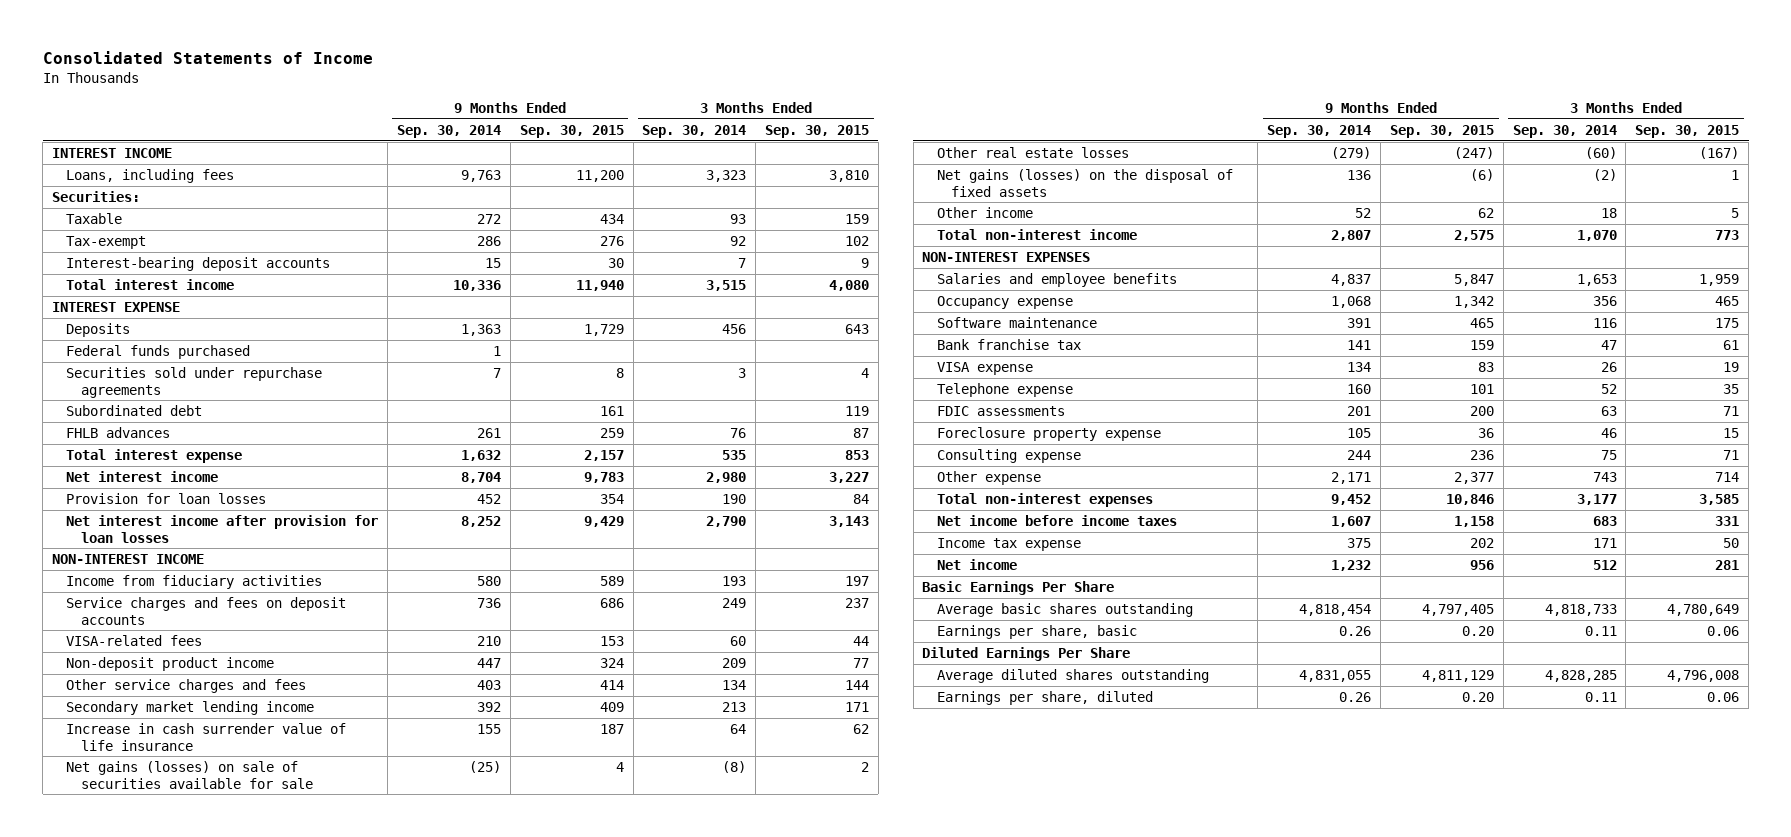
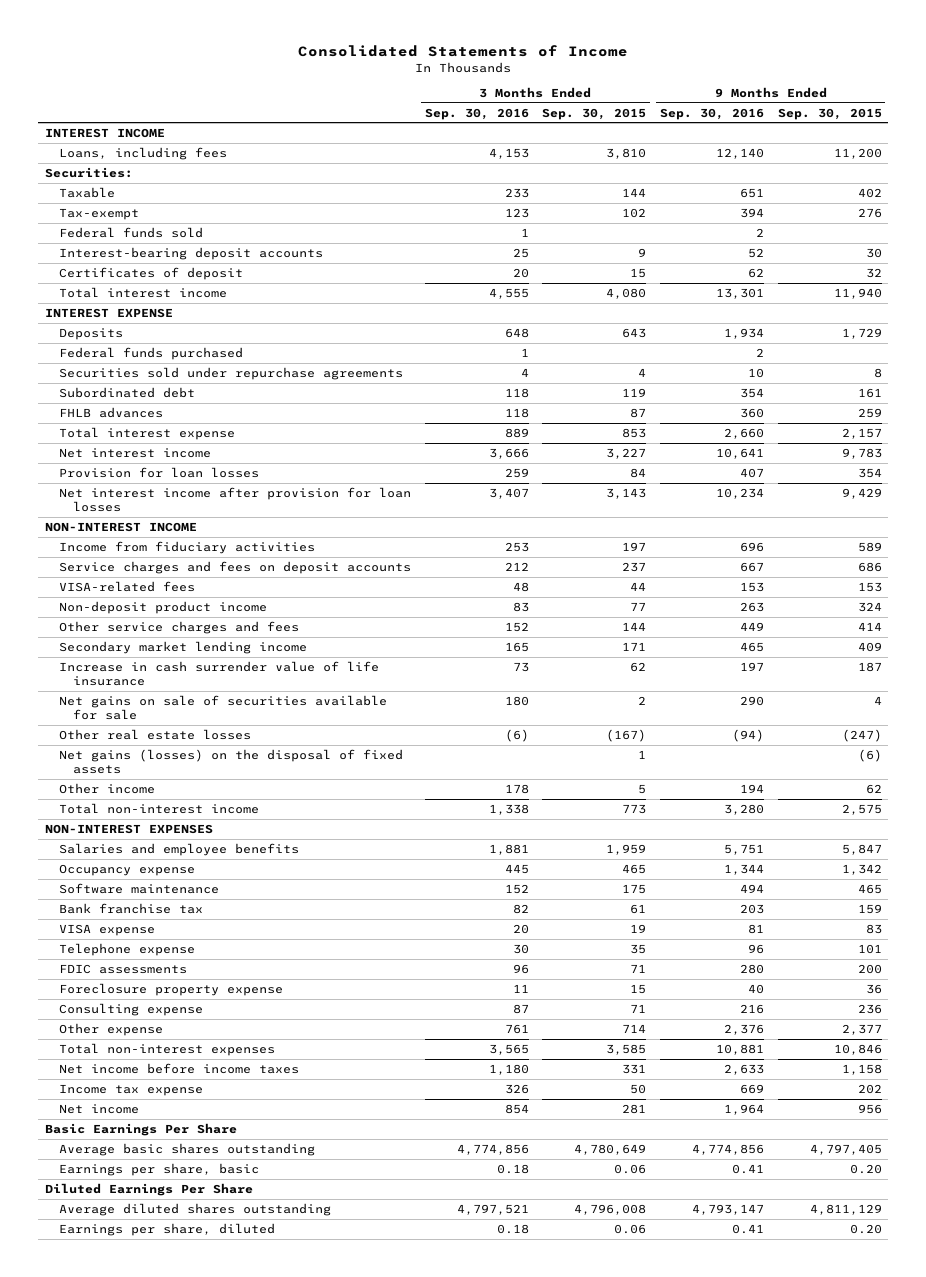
[397,124,502,138] Sep. 30, 2014 -> none
[642,124,747,138] Sep. 30, 2014 -> none
none -> [424,107,529,120] Sep. 30, 2016
none -> [659,107,764,120] Sep. 30, 2016
[599,213,624,224] 434 -> [857,187,882,198] 402
[845,213,870,224] 159 -> [622,187,647,197] 144
none -> [58,226,203,238] Federal funds sold
none -> [58,266,243,280] Certificates of deposit
[66,760,313,789] Net gains (losses) on sale of securities available for sale -> [58,694,387,720] Net gains on sale of securities available for sale

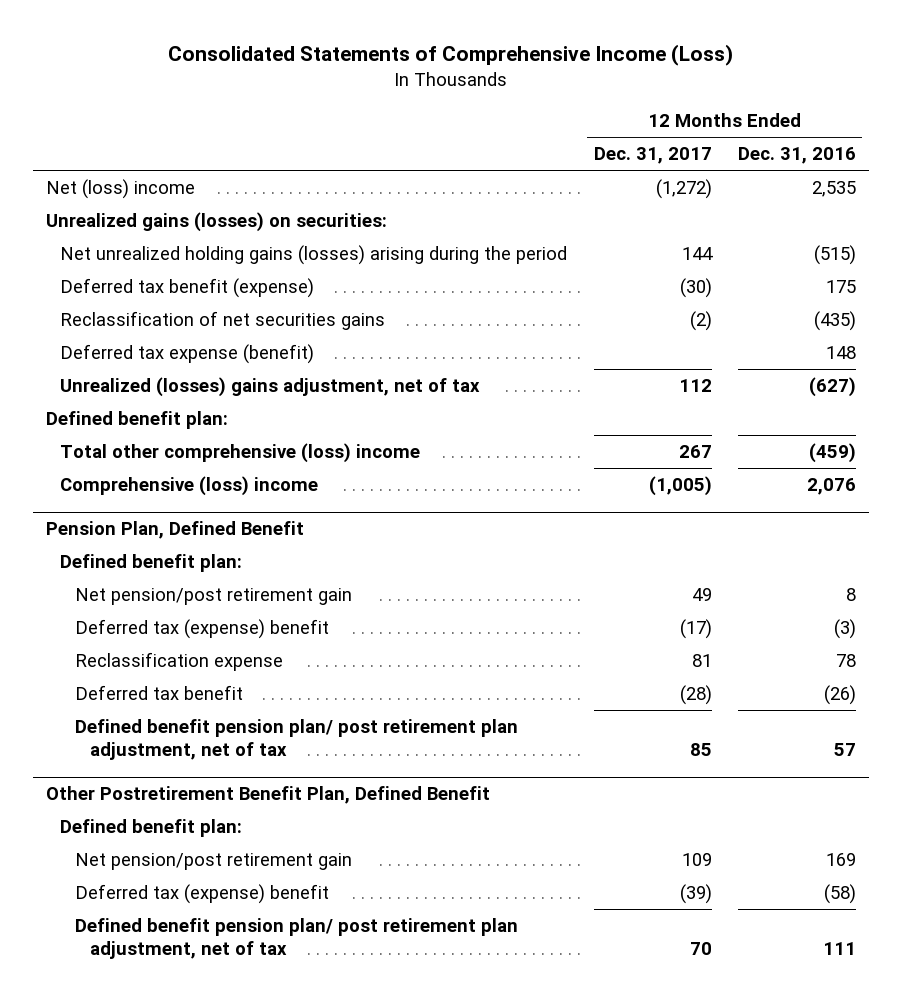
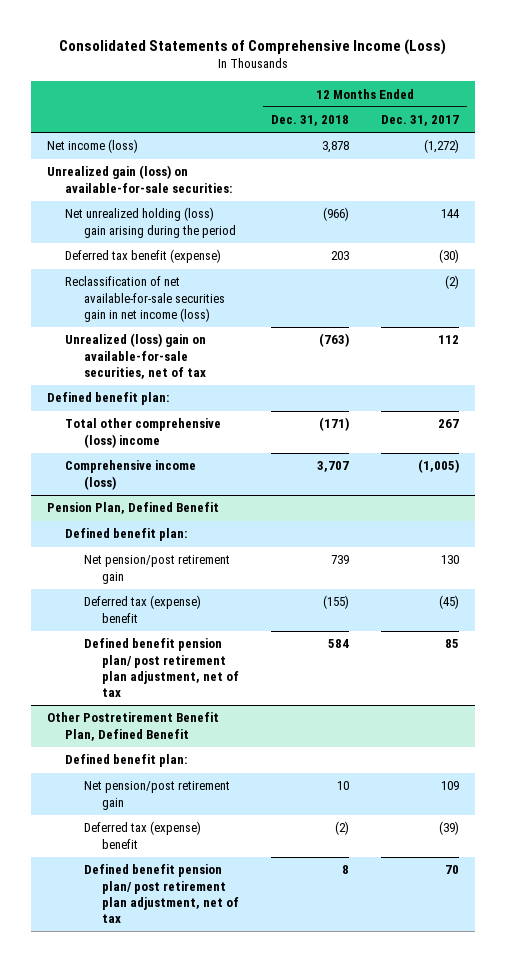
[737,147,856,165] Dec. 31, 2016 -> none
none -> [271,115,350,127] Dec. 31, 2018
[45,179,195,200] Net (loss) income -> [47,139,139,154] Net income (loss)
[45,212,387,233] Unrealized gains (losses) on securities: -> [47,165,233,193] Unrealized gain (loss) on available-for-sale securities:
[60,245,568,266] Net unrealized holding gains (losses) arising during the period -> [65,207,236,238] Net unrealized holding (loss) gain arising during the period
[60,344,315,365] Deferred tax expense (benefit) -> none
[60,311,386,331] Reclassification of net securities gains -> [65,276,225,322] Reclassification of net available-for-sale securities gain in net income (loss)
[60,377,481,398] Unrealized (losses) gains adjustment, net of tax -> [65,333,207,379] Unrealized (loss) gain on available-for-sale securities, net of tax
[60,476,319,497] Comprehensive (loss) income -> [65,460,197,490] Comprehensive income (loss)
[75,652,284,672] Reclassification expense -> none
[75,685,244,701] Deferred tax benefit -> none
[691,588,712,602] 49 -> [441,555,460,565] 130
[679,619,712,640] (17) -> [439,595,460,610] (45)

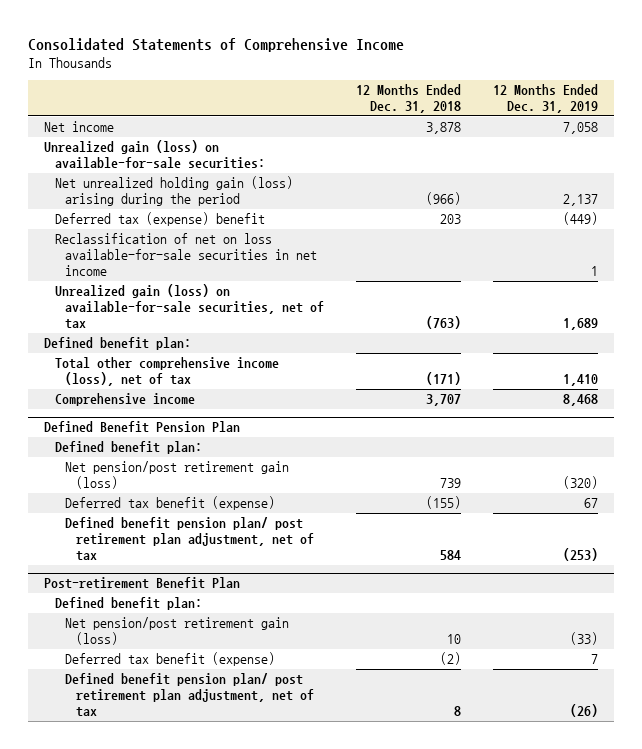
[59,39,447,56] Consolidated Statements of Comprehensive Income (Loss) -> [27,37,404,52] Consolidated Statements of Comprehensive Income
[381,115,460,127] Dec. 31, 2017 -> none
none -> [493,84,599,114] 12 Months Ended Dec. 31, 2019
[47,139,139,154] Net income (loss) -> [43,121,114,133] Net income
[65,207,236,238] Net unrealized holding (loss) gain arising during the period -> [54,176,293,207] Net unrealized holding gain (loss) arising during the period
[65,249,222,264] Deferred tax benefit (expense) -> [54,212,265,227] Deferred tax (expense) benefit
[65,276,225,322] Reclassification of net available-for-sale securities gain in net income (loss) -> [54,233,318,277] Reclassification of net on loss available-for-sale securities in net income
[65,333,207,379] Unrealized (loss) gain on available-for-sale securities, net of tax -> [54,284,325,330] Unrealized gain (loss) on available-for-sale securities, net of tax
[65,418,222,448] Total other comprehensive (loss) income -> [54,357,279,387] Total other comprehensive income (loss), net of tax
[65,460,197,490] Comprehensive income (loss) -> [54,393,195,407] Comprehensive income
[47,502,220,515] Pension Plan, Defined Benefit -> [43,421,240,434] Defined Benefit Pension Plan
[83,555,230,584] Net pension/post retirement gain -> [65,461,290,490] Net pension/post retirement gain (loss)
[83,595,201,623] Deferred tax (expense) benefit -> [65,496,276,511] Deferred tax benefit (expense)
[47,712,220,741] Other Postretirement Benefit Plan, Defined Benefit -> [43,577,240,590] Post-retirement Benefit Plan
[83,781,230,810] Net pension/post retirement gain -> [65,617,290,646] Net pension/post retirement gain (loss)
[83,821,201,849] Deferred tax (expense) benefit -> [65,652,276,667] Deferred tax benefit (expense)

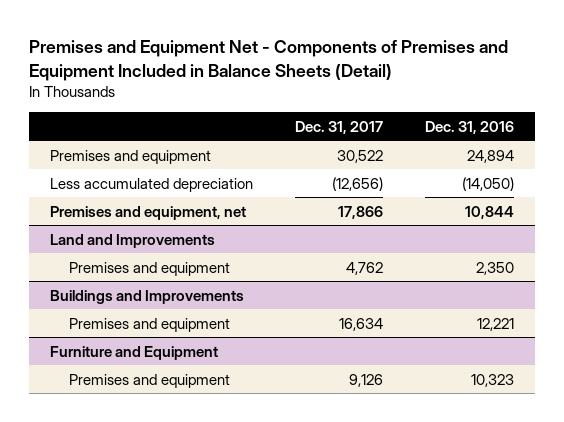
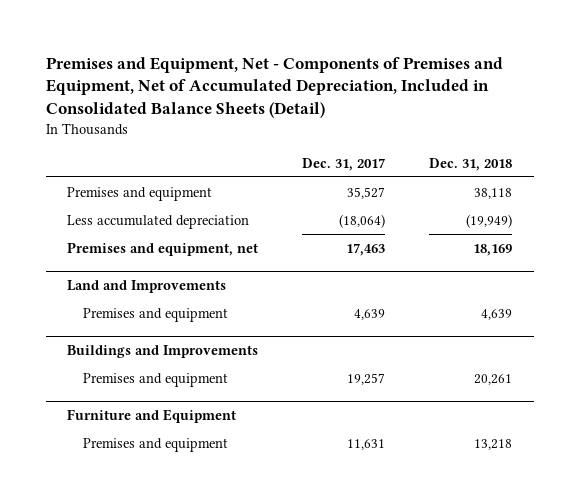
[29,39,509,81] Premises and Equipment Net - Components of Premises and Equipment Included in Balance Sheets (Detail) -> [45,56,503,119] Premises and Equipment, Net - Components of Premises and Equipment, Net of Accumulated Depreciation, Included in Consolidated Balance Sheets (Detail)
[425,121,515,135] Dec. 31, 2016 -> none
none -> [428,157,512,171] Dec. 31, 2018
[337,149,384,163] 30,522 -> [347,186,386,199] 35,527
[332,176,384,191] (12,656) -> [339,213,386,228] (18,064)
[338,205,384,219] 17,866 -> [346,242,386,256] 17,463
[346,261,384,275] 4,762 -> [354,308,386,320] 4,639
[339,317,384,331] 16,634 -> [347,372,386,385] 19,257
[349,373,384,387] 9,126 -> [347,438,386,450] 11,631

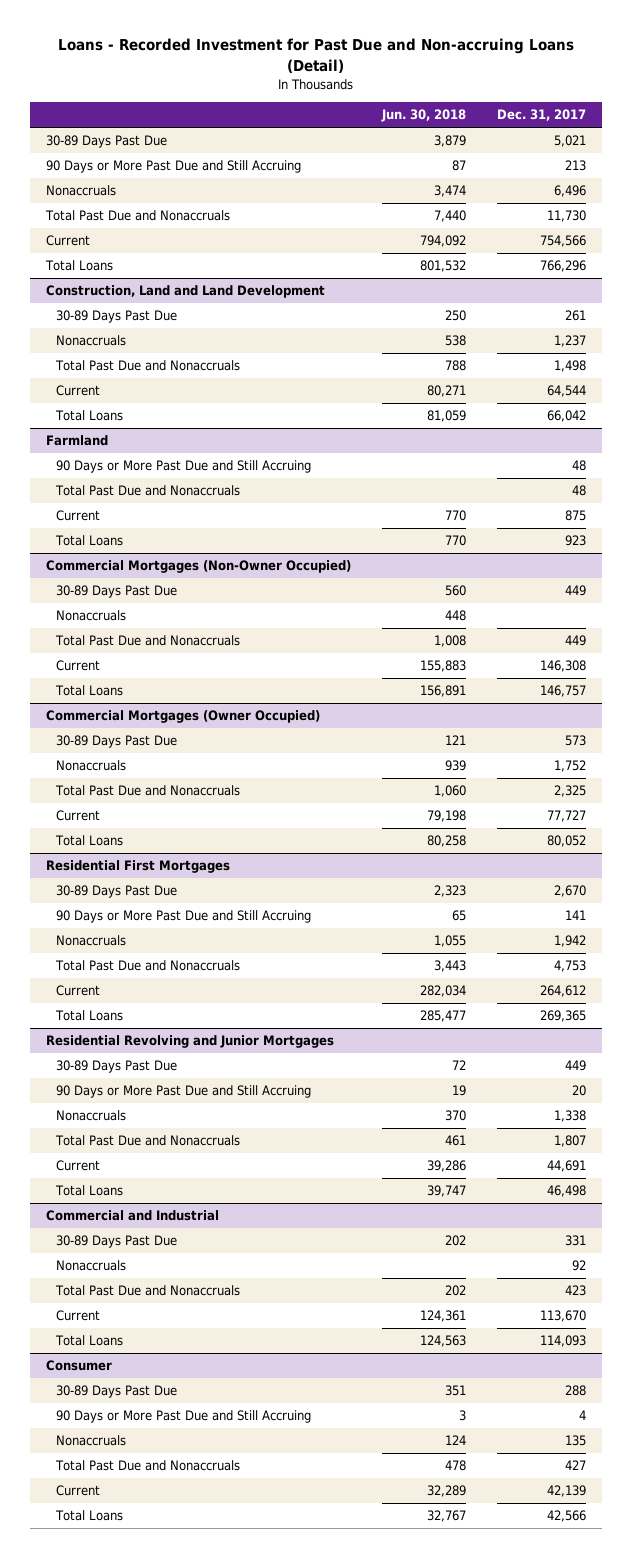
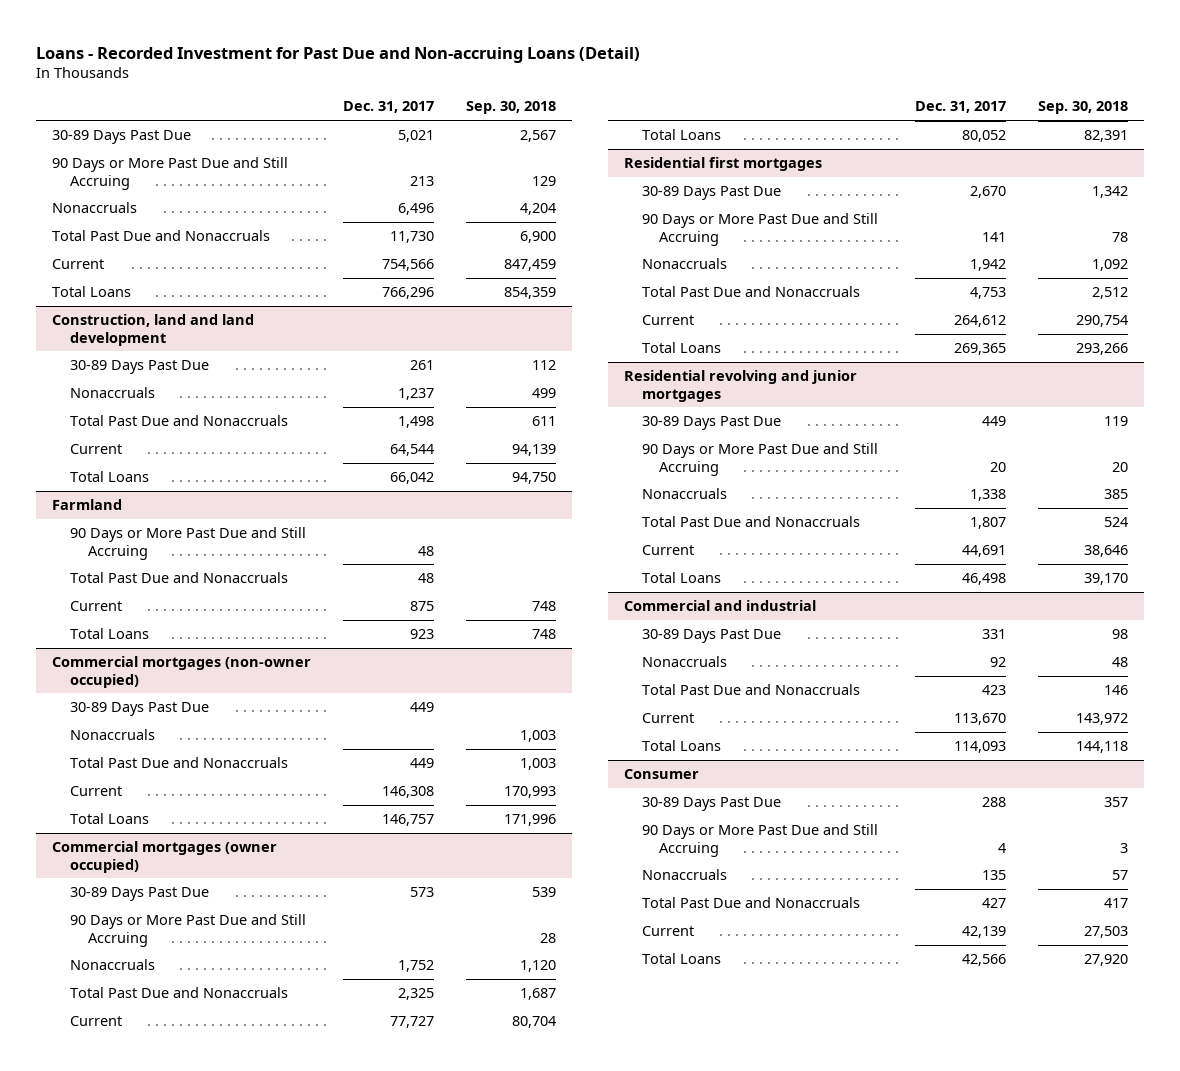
[380,109,466,123] Jun. 30, 2018 -> none
none -> [466,101,557,115] Sep. 30, 2018
[45,285,325,299] Construction, Land and Land Development -> [52,313,255,346] Construction, land and land development
[45,560,351,574] Commercial Mortgages (Non-Owner Occupied) -> [52,655,312,688] Commercial mortgages (non-owner occupied)
[45,710,320,724] Commercial Mortgages (Owner Occupied) -> [52,840,278,873] Commercial mortgages (owner occupied)
none -> [70,913,307,947] 90 Days or More Past Due and Still Accruing
[45,860,230,874] Residential First Mortgages -> [623,156,822,171] Residential first mortgages
[45,1035,334,1049] Residential Revolving and Junior Mortgages -> [623,369,857,402] Residential revolving and junior mortgages
[45,1210,219,1222] Commercial and Industrial -> [623,599,816,611] Commercial and industrial

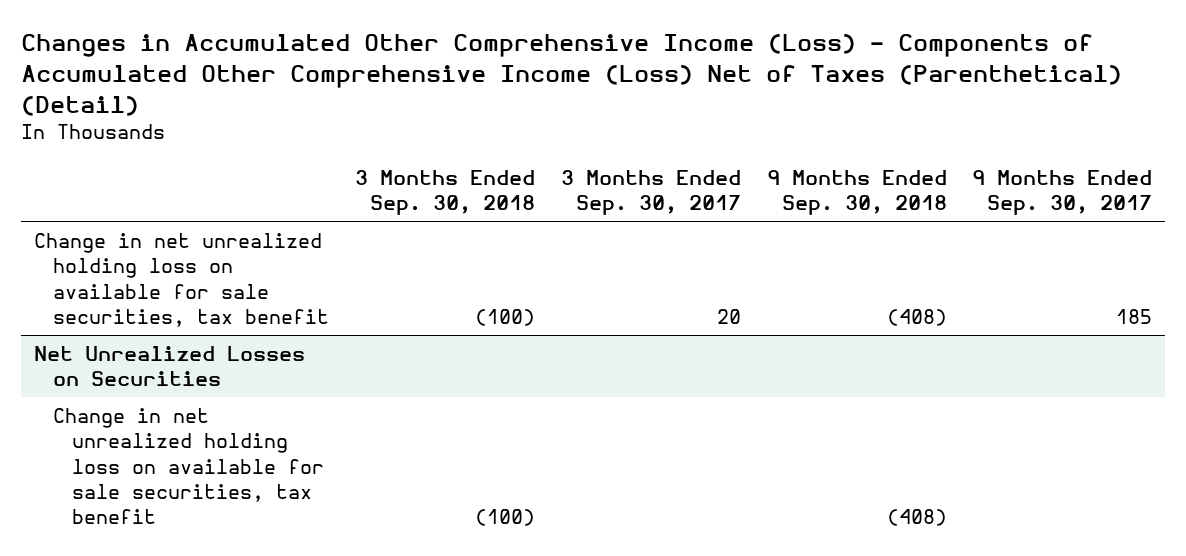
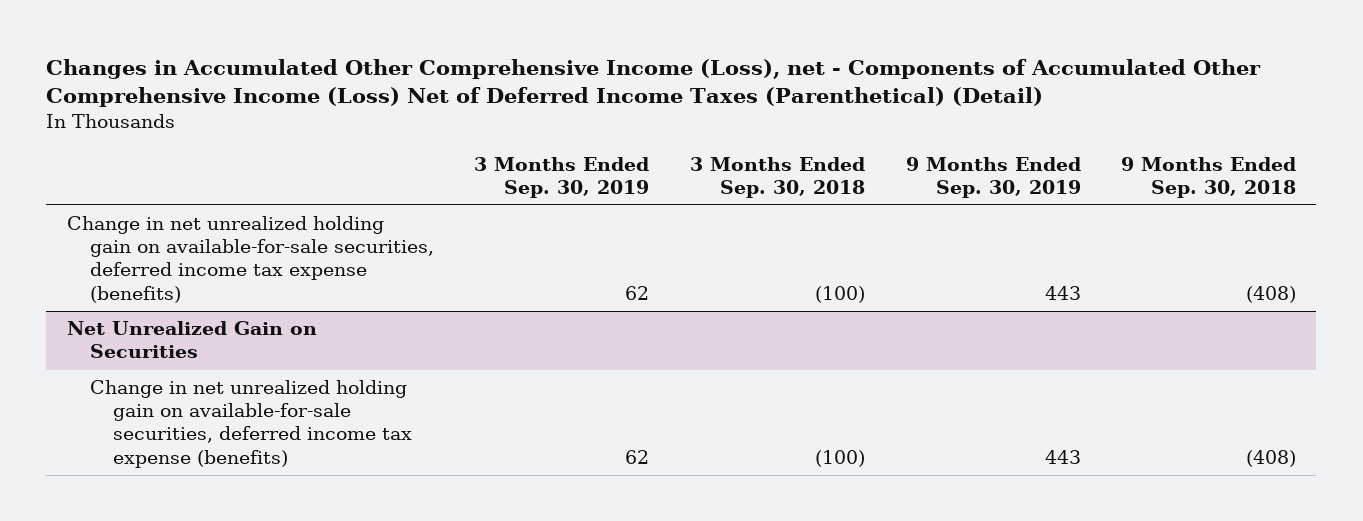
[20,34,1122,116] Changes in Accumulated Other Comprehensive Income (Loss) - Components of Accumulated Other Comprehensive Income (Loss) Net of Taxes (Parenthetical) (Detail) -> [46,58,1262,108] Changes in Accumulated Other Comprehensive Income (Loss), net - Components of Accumulated Other Comprehensive Income (Loss) Net of Deferred Income Taxes (Parenthetical) (Detail)
[560,169,741,216] 3 Months Ended Sep. 30, 2017 -> none
[972,169,1153,216] 9 Months Ended Sep. 30, 2017 -> none
none -> [474,156,650,198] 3 Months Ended Sep. 30, 2019
none -> [905,156,1081,198] 9 Months Ended Sep. 30, 2019
[33,232,329,328] Change in net unrealized holding loss on available for sale securities, tax benefit -> [66,216,434,303] Change in net unrealized holding gain on available-for-sale securities, deferred income tax expense (benefits)
[33,345,305,387] Net Unrealized Losses on Securities -> [66,321,317,359] Net Unrealized Gain on Securities
[52,407,325,525] Change in net unrealized holding loss on available for sale securities, tax benefit -> [89,380,413,468] Change in net unrealized holding gain on available-for-sale securities, deferred income tax expense (benefits)

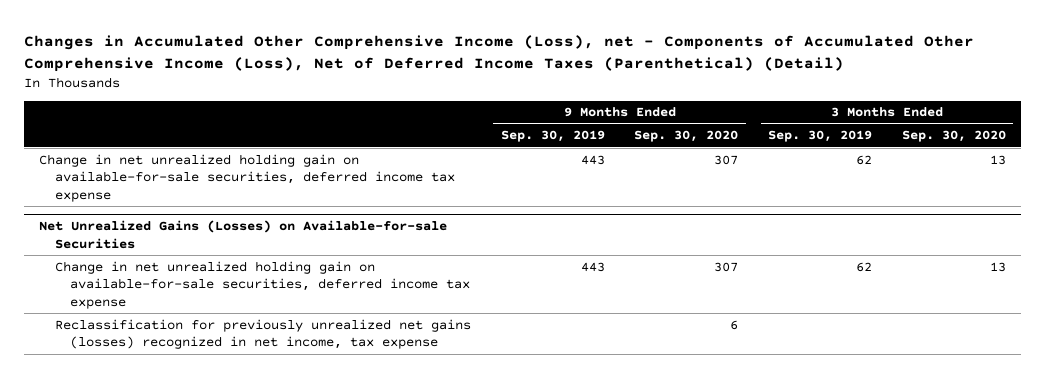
[46,58,1262,108] Changes in Accumulated Other Comprehensive Income (Loss), net - Components of Accumulated Other Comprehensive Income (Loss) Net of Deferred Income Taxes (Parenthetical) (Detail) -> [24,35,975,72] Changes in Accumulated Other Comprehensive Income (Loss), net - Components of Accumulated Other Comprehensive Income (Loss), Net of Deferred Income Taxes (Parenthetical) (Detail)
[690,156,866,198] 3 Months Ended Sep. 30, 2018 -> none
[1121,156,1297,198] 9 Months Ended Sep. 30, 2018 -> none
none -> [634,130,739,143] Sep. 30, 2020
none -> [902,130,1007,143] Sep. 30, 2020
[66,216,434,303] Change in net unrealized holding gain on available-for-sale securities, deferred income tax expense (benefits) -> [39,153,455,202] Change in net unrealized holding gain on available-for-sale securities, deferred income tax expense
[66,321,317,359] Net Unrealized Gain on Securities -> [39,220,448,250] Net Unrealized Gains (Losses) on Available-for-sale Securities
[89,380,413,468] Change in net unrealized holding gain on available-for-sale securities, deferred income tax expense (benefits) -> [54,260,471,309] Change in net unrealized holding gain on available-for-sale securities, deferred income tax expense
none -> [54,318,471,350] Reclassification for previously unrealized net gains (losses) recognized in net income, tax expense

